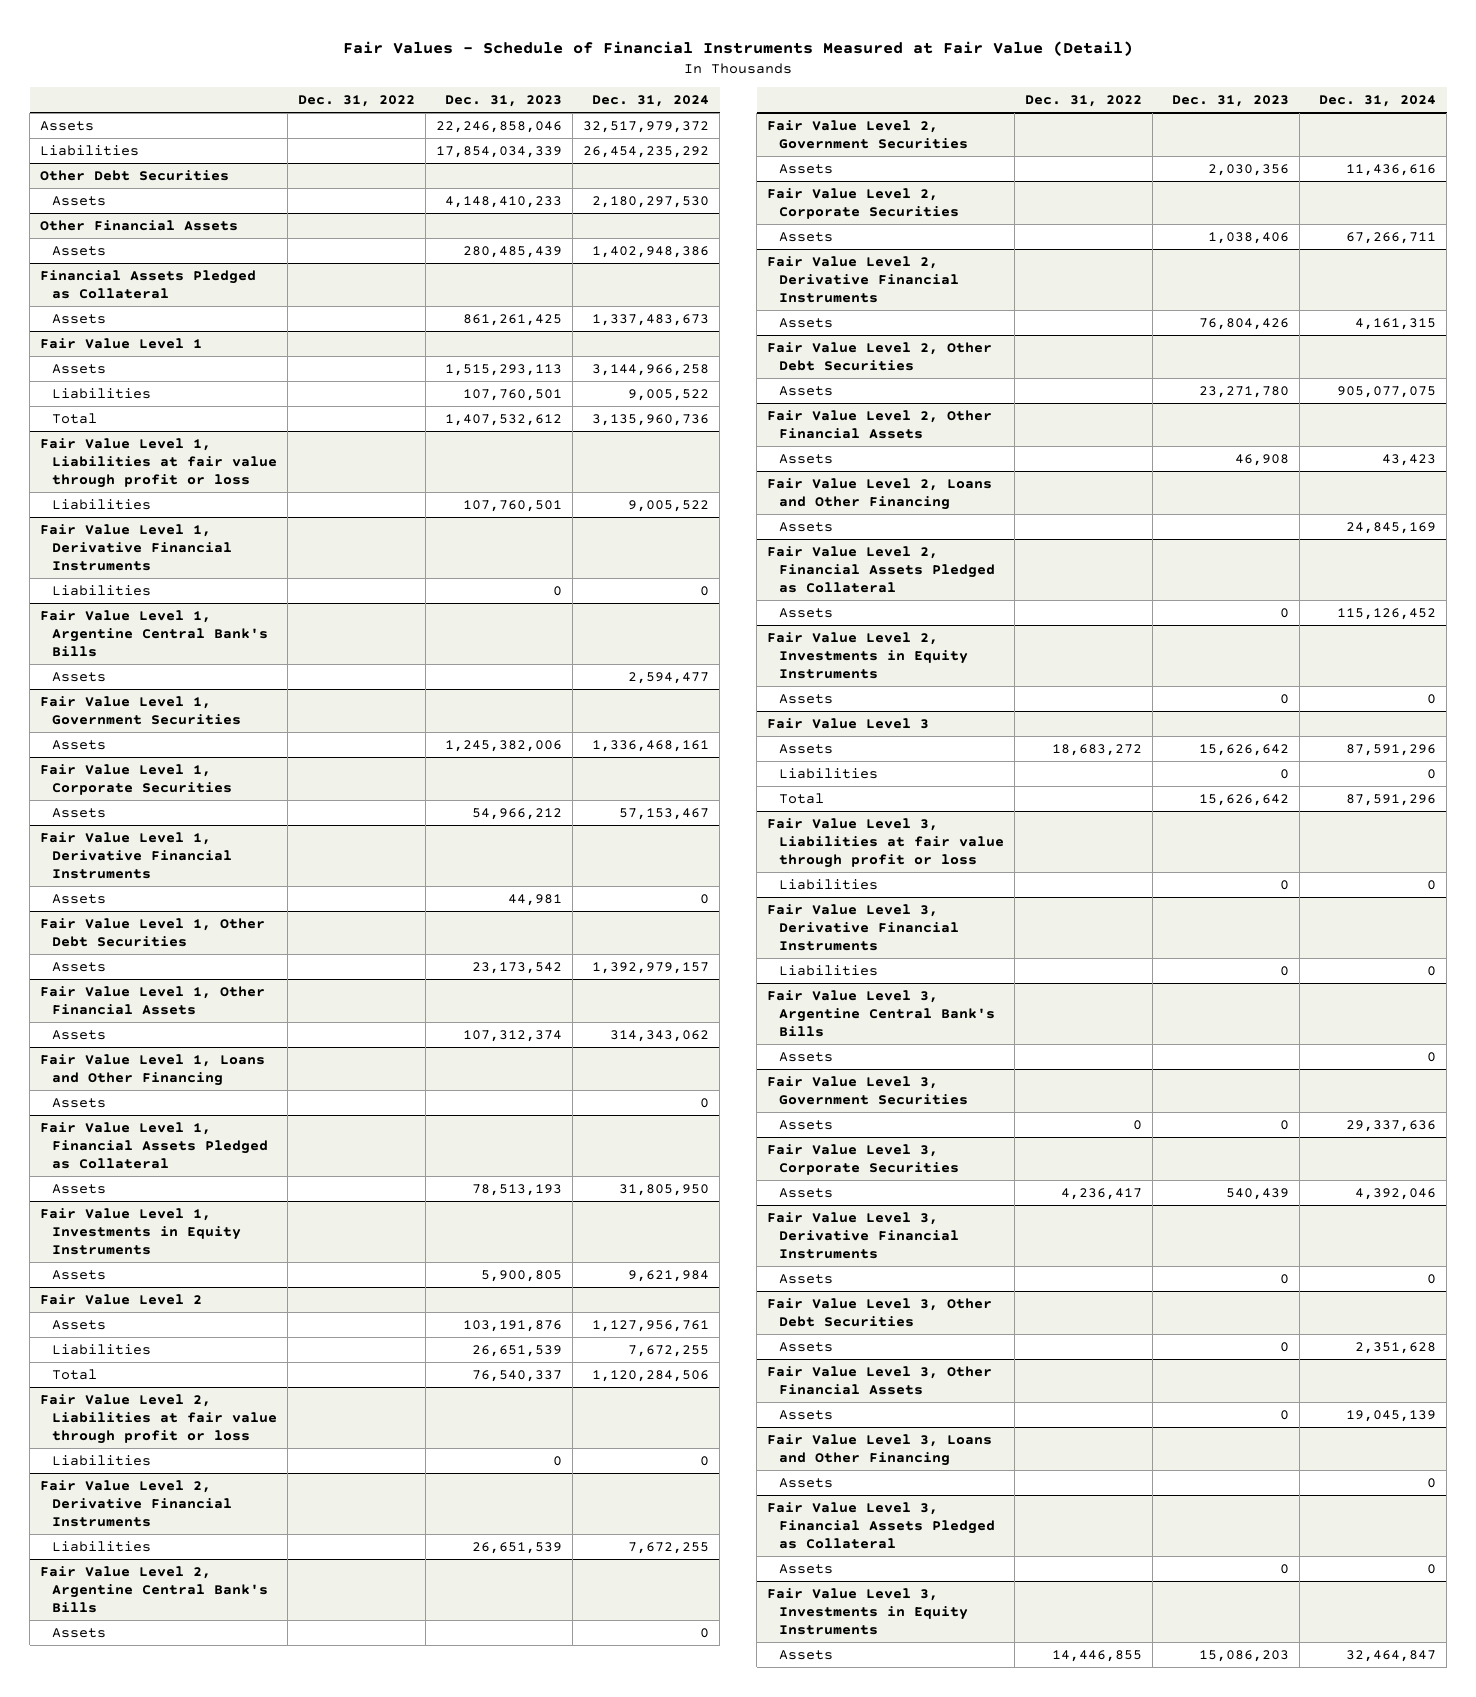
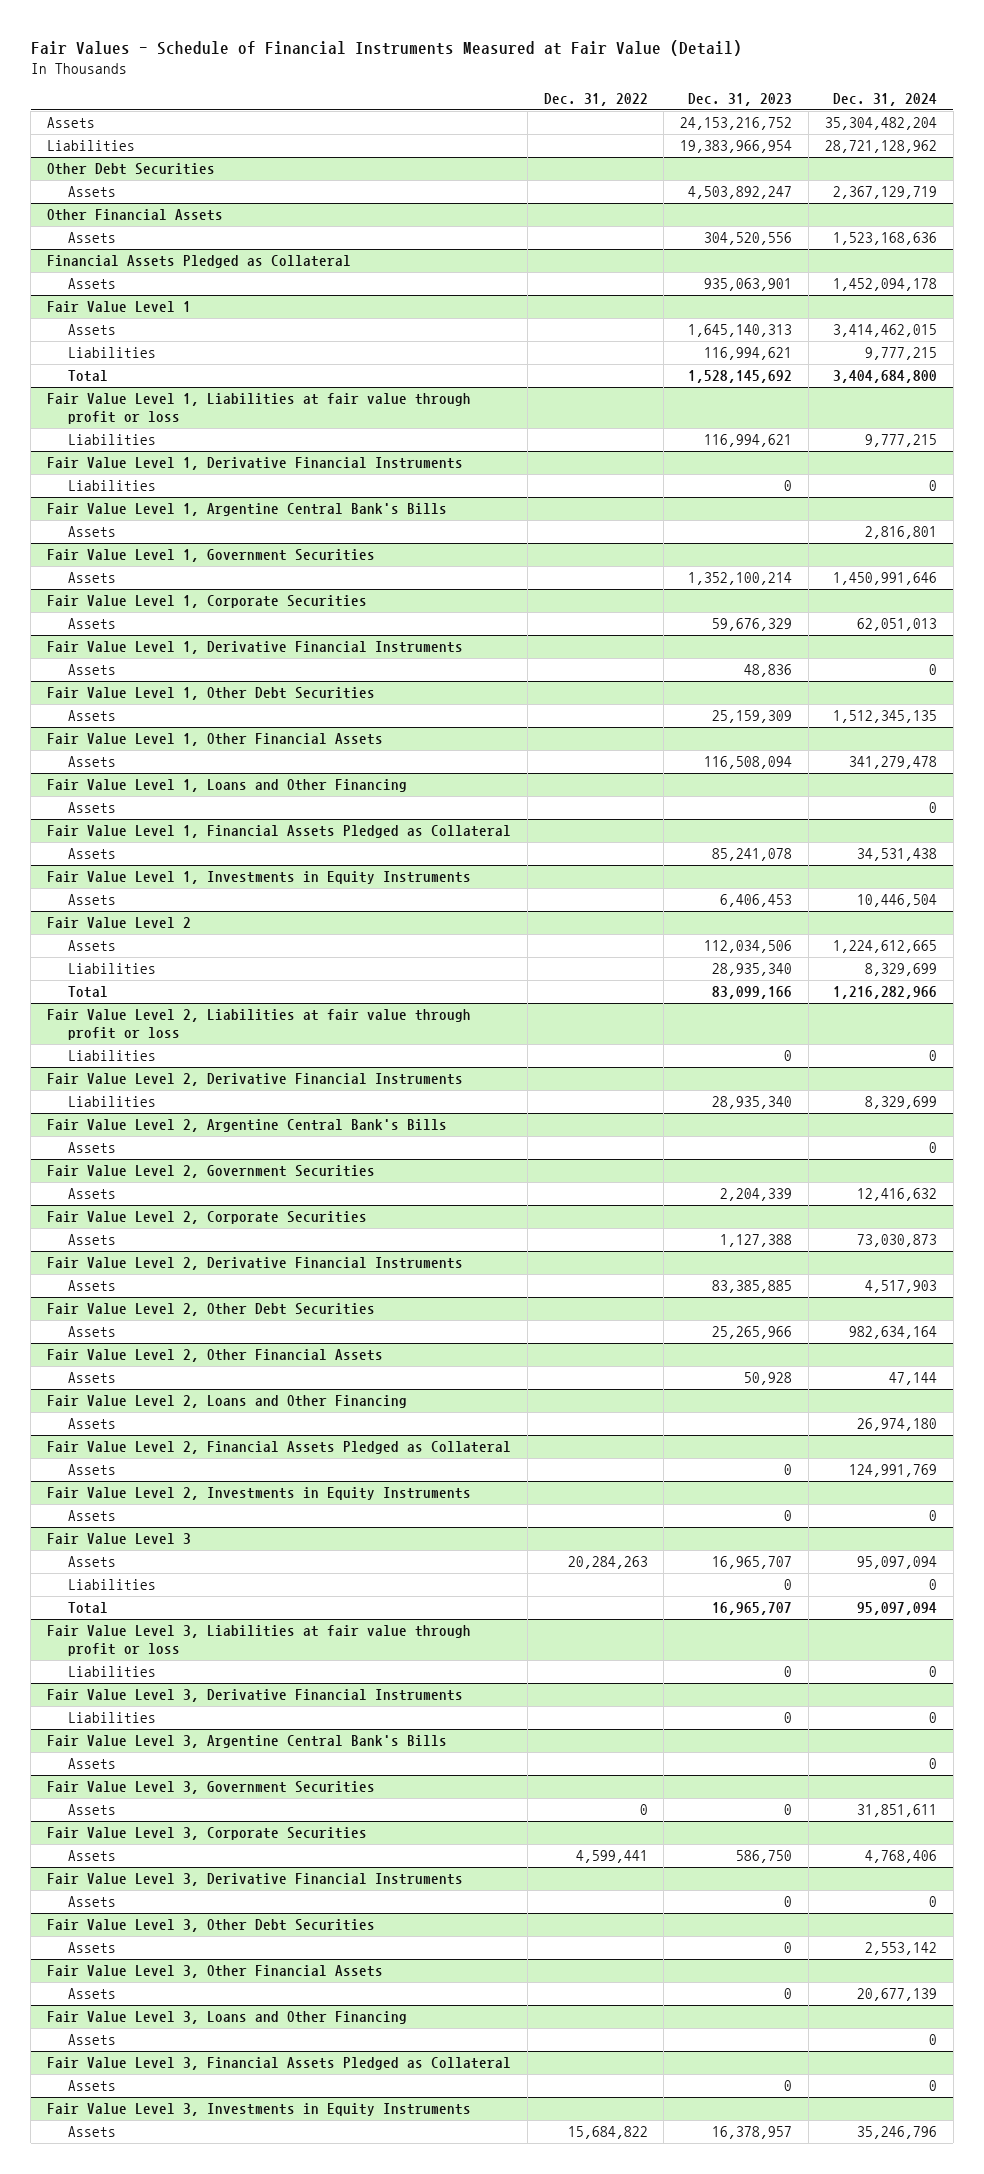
[436,120,563,133] 22,246,858,046 -> [680,116,793,130] 24,153,216,752
[583,120,710,133] 32,517,979,372 -> [824,116,937,130] 35,304,482,204
[436,145,563,158] 17,854,034,339 -> [680,139,793,153] 19,383,966,954
[583,145,710,158] 26,454,235,292 -> [824,139,937,153] 28,721,128,962
[445,195,563,208] 4,148,410,233 -> [688,185,793,199] 4,503,892,247
[592,195,710,208] 2,180,297,530 -> [832,185,937,199] 2,367,129,719
[463,245,563,258] 280,485,439 -> [704,231,793,245] 304,520,556
[592,245,710,258] 1,402,948,386 -> [832,231,937,245] 1,523,168,636
[463,313,563,326] 861,261,425 -> [704,277,793,291] 935,063,901
[592,313,710,326] 1,337,483,673 -> [832,277,937,291] 1,452,094,178
[445,363,563,376] 1,515,293,113 -> [688,323,793,337] 1,645,140,313
[592,363,710,376] 3,144,966,258 -> [832,323,937,337] 3,414,462,015
[463,388,563,401] 107,760,501 -> [704,346,793,360] 116,994,621
[628,388,710,401] 9,005,522 -> [864,346,937,360] 9,777,215
[445,413,563,426] 1,407,532,612 -> [688,369,793,383] 1,528,145,692
[592,413,710,426] 3,135,960,736 -> [832,369,937,383] 3,404,684,800
[463,499,563,512] 107,760,501 -> [704,433,793,447] 116,994,621
[628,499,710,512] 9,005,522 -> [864,433,937,447] 9,777,215
[628,671,710,684] 2,594,477 -> [864,525,937,539] 2,816,801
[445,739,563,752] 1,245,382,006 -> [688,571,793,585] 1,352,100,214
[592,739,710,752] 1,336,468,161 -> [832,571,937,585] 1,450,991,646
[472,807,563,820] 54,966,212 -> [712,617,793,631] 59,676,329
[619,807,710,820] 57,153,467 -> [856,617,937,631] 62,051,013
[508,893,563,906] 44,981 -> [744,663,793,677] 48,836
[472,961,563,974] 23,173,542 -> [712,709,793,723] 25,159,309
[592,961,710,974] 1,392,979,157 -> [832,709,937,723] 1,512,345,135
[463,1029,563,1042] 107,312,374 -> [704,755,793,769] 116,508,094
[610,1029,710,1042] 314,343,062 -> [848,755,937,769] 341,279,478
[472,1183,563,1196] 78,513,193 -> [712,847,793,861] 85,241,078
[619,1183,710,1196] 31,805,950 -> [856,847,937,861] 34,531,438
[481,1269,563,1282] 5,900,805 -> [720,893,793,907] 6,406,453
[628,1269,710,1282] 9,621,984 -> [856,893,937,907] 10,446,504
[463,1319,563,1332] 103,191,876 -> [704,939,793,953] 112,034,506
[592,1319,710,1332] 1,127,956,761 -> [832,939,937,953] 1,224,612,665
[472,1344,563,1357] 26,651,539 -> [712,962,793,976] 28,935,340
[628,1344,710,1357] 7,672,255 -> [864,962,937,976] 8,329,699
[472,1369,563,1382] 76,540,337 -> [712,985,793,999] 83,099,166
[592,1369,710,1382] 1,120,284,506 -> [832,985,937,999] 1,216,282,966
[472,1541,563,1554] 26,651,539 -> [712,1095,793,1109] 28,935,340
[628,1541,710,1554] 7,672,255 -> [864,1095,937,1109] 8,329,699
[1208,163,1290,176] 2,030,356 -> [720,1187,793,1201] 2,204,339
[1346,163,1437,176] 11,436,616 -> [856,1187,937,1201] 12,416,632
[1208,231,1290,244] 1,038,406 -> [720,1233,793,1247] 1,127,388
[1346,231,1437,244] 67,266,711 -> [856,1233,937,1247] 73,030,873
[1199,317,1290,330] 76,804,426 -> [712,1279,793,1293] 83,385,885
[1355,317,1437,330] 4,161,315 -> [864,1279,937,1293] 4,517,903
[1199,385,1290,398] 23,271,780 -> [712,1325,793,1339] 25,265,966
[1337,385,1437,398] 905,077,075 -> [848,1325,937,1339] 982,634,164
[1235,453,1290,466] 46,908 -> [744,1371,793,1385] 50,928
[1382,453,1437,466] 43,423 -> [888,1371,937,1385] 47,144
[1346,521,1437,534] 24,845,169 -> [856,1417,937,1431] 26,974,180
[1337,607,1437,620] 115,126,452 -> [848,1463,937,1477] 124,991,769
[1052,743,1143,756] 18,683,272 -> [567,1555,648,1569] 20,284,263
[1199,743,1290,756] 15,626,642 -> [712,1555,793,1569] 16,965,707
[1346,743,1437,756] 87,591,296 -> [856,1555,937,1569] 95,097,094
[1199,793,1290,806] 15,626,642 -> [712,1601,793,1615] 16,965,707
[1346,793,1437,806] 87,591,296 -> [856,1601,937,1615] 95,097,094
[1346,1119,1437,1132] 29,337,636 -> [856,1803,937,1817] 31,851,611
[1061,1187,1143,1200] 4,236,417 -> [575,1849,648,1863] 4,599,441
[1226,1187,1290,1200] 540,439 -> [736,1849,793,1863] 586,750
[1355,1187,1437,1200] 4,392,046 -> [864,1849,937,1863] 4,768,406
[1355,1341,1437,1354] 2,351,628 -> [864,1941,937,1955] 2,553,142
[1346,1409,1437,1422] 19,045,139 -> [856,1987,937,2001] 20,677,139
[1052,1649,1143,1662] 14,446,855 -> [567,2125,648,2139] 15,684,822
[1199,1649,1290,1662] 15,086,203 -> [712,2125,793,2139] 16,378,957
[1346,1649,1437,1662] 32,464,847 -> [856,2125,937,2139] 35,246,796

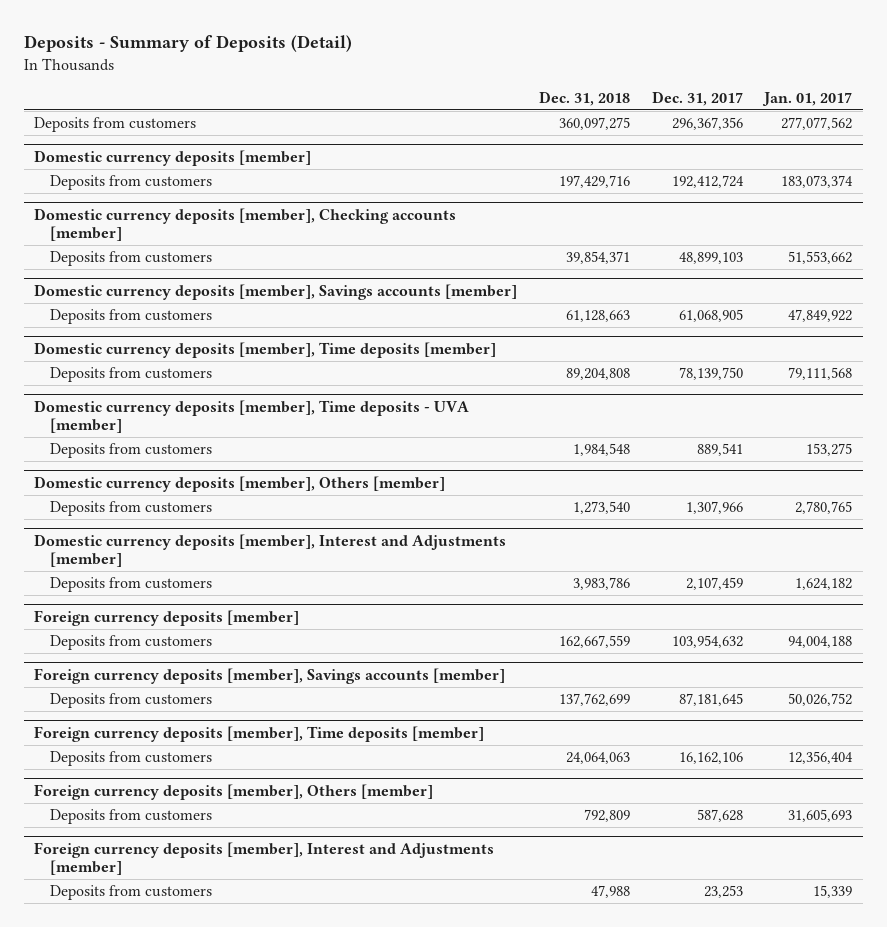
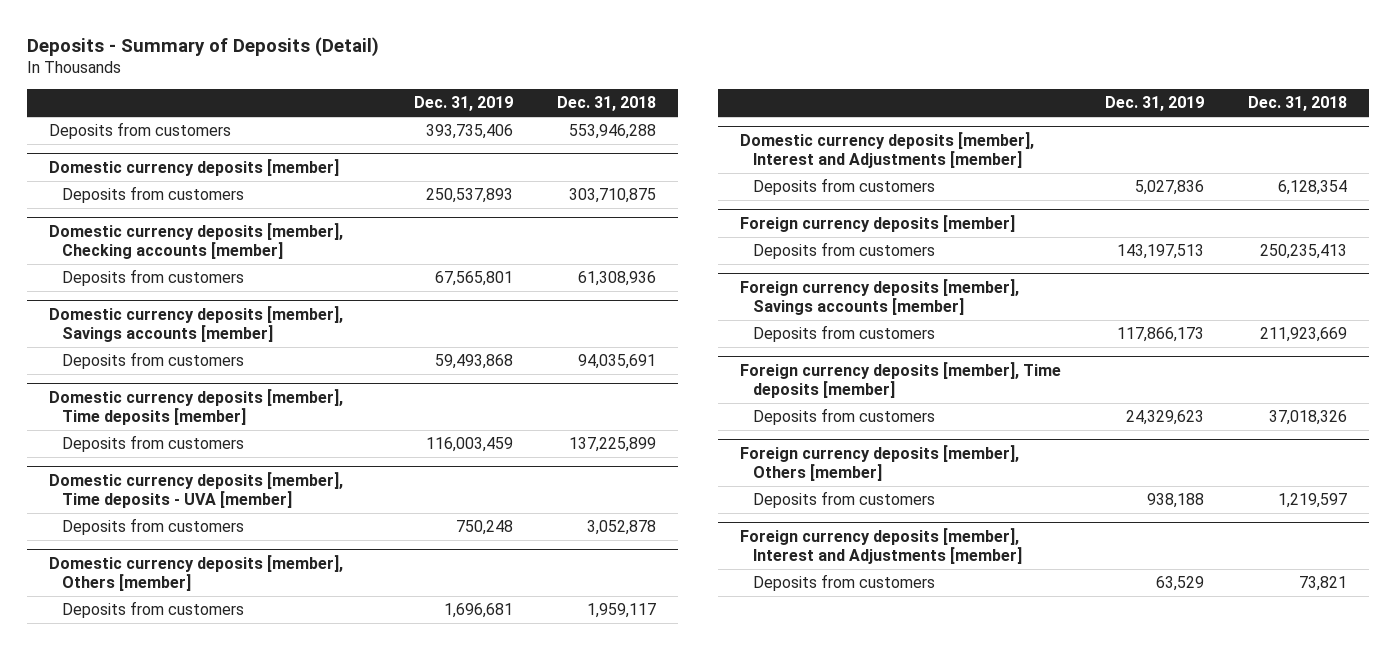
[651,90,743,106] Dec. 31, 2017 -> none
[762,91,853,106] Jan. 01, 2017 -> none
none -> [413,96,513,112] Dec. 31, 2019
[559,117,631,131] 360,097,275 -> [568,124,656,140] 553,946,288
[559,175,631,189] 197,429,716 -> [568,188,656,204] 303,710,875
[566,251,631,265] 39,854,371 -> [577,271,656,287] 61,308,936
[566,310,631,323] 61,128,663 -> [577,354,656,370] 94,035,691
[566,368,631,381] 89,204,808 -> [568,437,656,453] 137,225,899
[573,443,631,457] 1,984,548 -> [586,520,656,536] 3,052,878
[573,501,631,515] 1,273,540 -> [586,603,656,619] 1,959,117
[573,577,631,591] 3,983,786 -> [1278,180,1348,196] 6,128,354
[559,635,631,649] 162,667,559 -> [1260,244,1348,260] 250,235,413
[559,693,631,707] 137,762,699 -> [1260,327,1348,343] 211,923,669
[566,752,631,765] 24,064,063 -> [1269,410,1348,426] 37,018,326
[584,809,631,823] 792,809 -> [1278,493,1348,509] 1,219,597
[591,885,631,899] 47,988 -> [1299,576,1348,592] 73,821

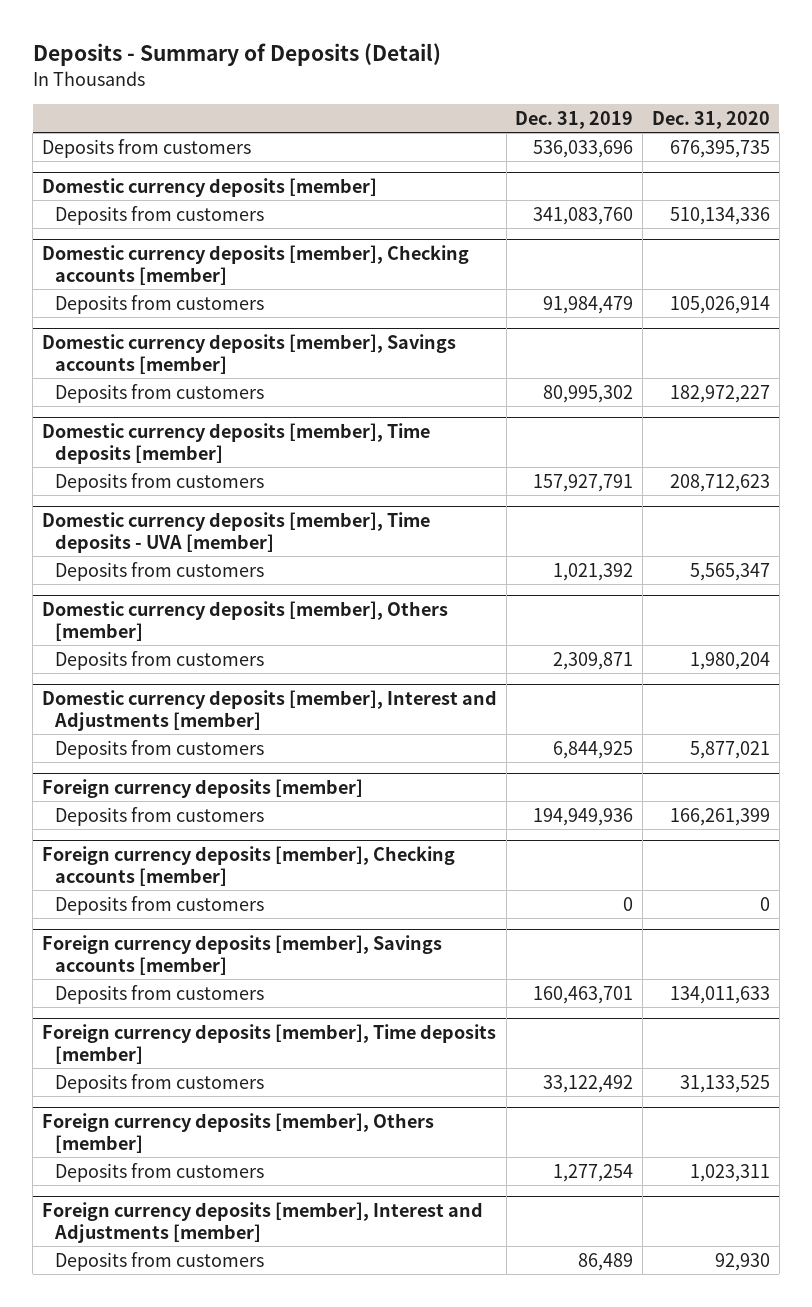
[556,96,656,112] Dec. 31, 2018 -> none
none -> [651,110,770,129] Dec. 31, 2020
[425,124,513,140] 393,735,406 -> [533,139,634,158] 536,033,696
[425,188,513,204] 250,537,893 -> [533,206,634,225] 341,083,760
[434,271,513,287] 67,565,801 -> [543,295,634,314] 91,984,479
[434,354,513,370] 59,493,868 -> [543,384,634,403] 80,995,302
[425,437,513,453] 116,003,459 -> [533,473,634,492] 157,927,791
[455,520,513,536] 750,248 -> [553,562,634,581] 1,021,392
[443,603,513,619] 1,696,681 -> [553,651,634,670] 2,309,871
[1135,180,1205,196] 5,027,836 -> [553,740,634,759] 6,844,925
[1117,244,1205,260] 143,197,513 -> [533,807,634,826] 194,949,936
none -> [42,845,456,887] Foreign currency deposits [member], Checking accounts [member]
none -> [55,895,265,915] Deposits from customers
[1117,327,1205,343] 117,866,173 -> [533,985,634,1004] 160,463,701
[1126,410,1205,426] 24,329,623 -> [543,1074,634,1093] 33,122,492
[1147,493,1205,509] 938,188 -> [553,1163,634,1182] 1,277,254
[1156,576,1205,592] 63,529 -> [578,1252,634,1271] 86,489

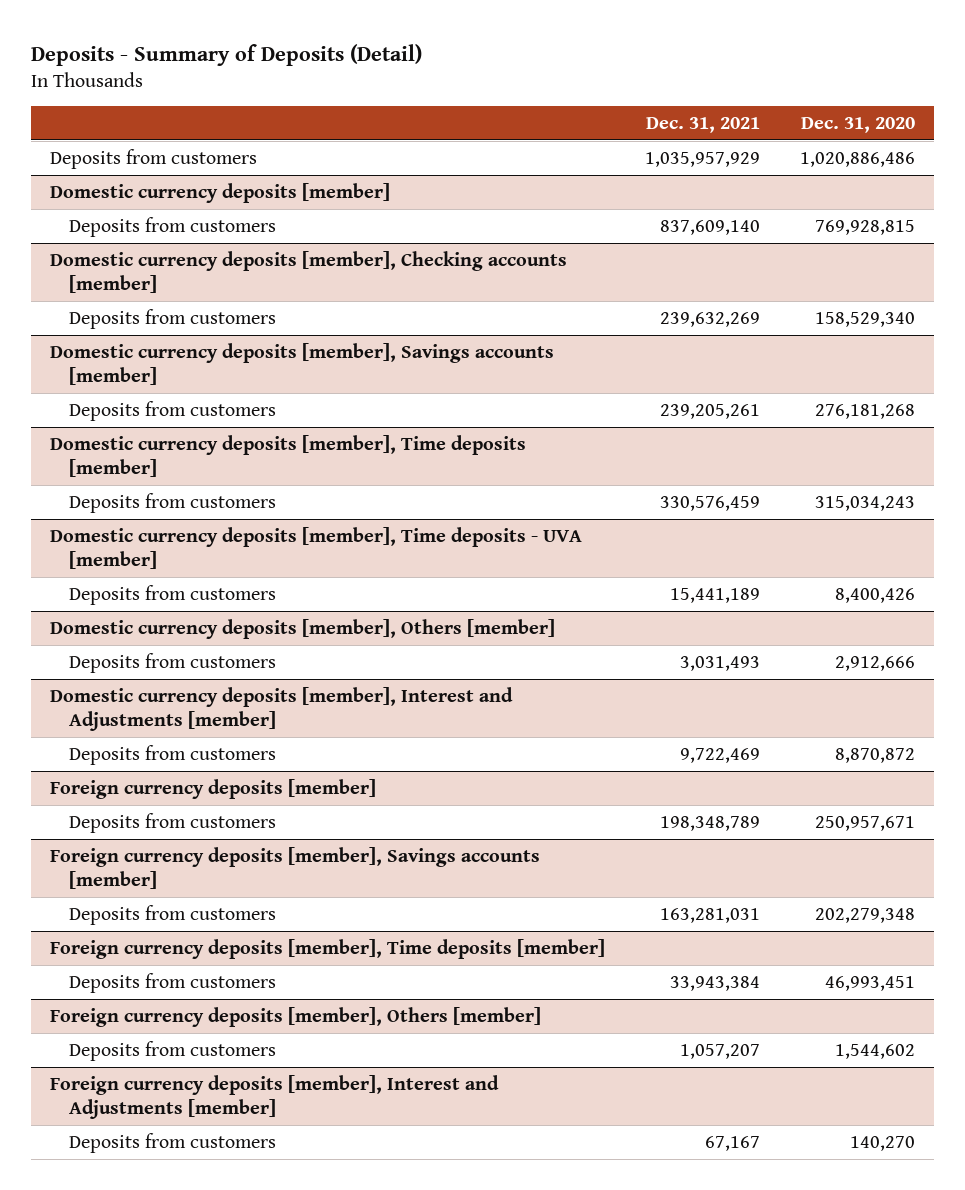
[515,110,634,129] Dec. 31, 2019 -> none
none -> [646,116,761,133] Dec. 31, 2021
[669,139,770,158] 676,395,735 -> [799,151,915,167] 1,020,886,486
[669,206,770,225] 510,134,336 -> [814,219,915,235] 769,928,815
[669,295,770,314] 105,026,914 -> [814,311,915,327] 158,529,340
[669,384,770,403] 182,972,227 -> [814,403,915,419] 276,181,268
[669,473,770,492] 208,712,623 -> [814,495,915,511] 315,034,243
[689,562,770,581] 5,565,347 -> [834,587,915,603] 8,400,426
[689,651,770,670] 1,980,204 -> [834,655,915,671] 2,912,666
[689,740,770,759] 5,877,021 -> [834,747,915,763] 8,870,872
[42,845,456,887] Foreign currency deposits [member], Checking accounts [member] -> none
[55,895,265,915] Deposits from customers -> none
[669,807,770,826] 166,261,399 -> [814,815,915,831] 250,957,671
[669,985,770,1004] 134,011,633 -> [814,907,915,923] 202,279,348
[679,1074,770,1093] 31,133,525 -> [824,975,915,991] 46,993,451
[689,1163,770,1182] 1,023,311 -> [834,1043,915,1059] 1,544,602
[714,1252,770,1271] 92,930 -> [849,1135,915,1151] 140,270

